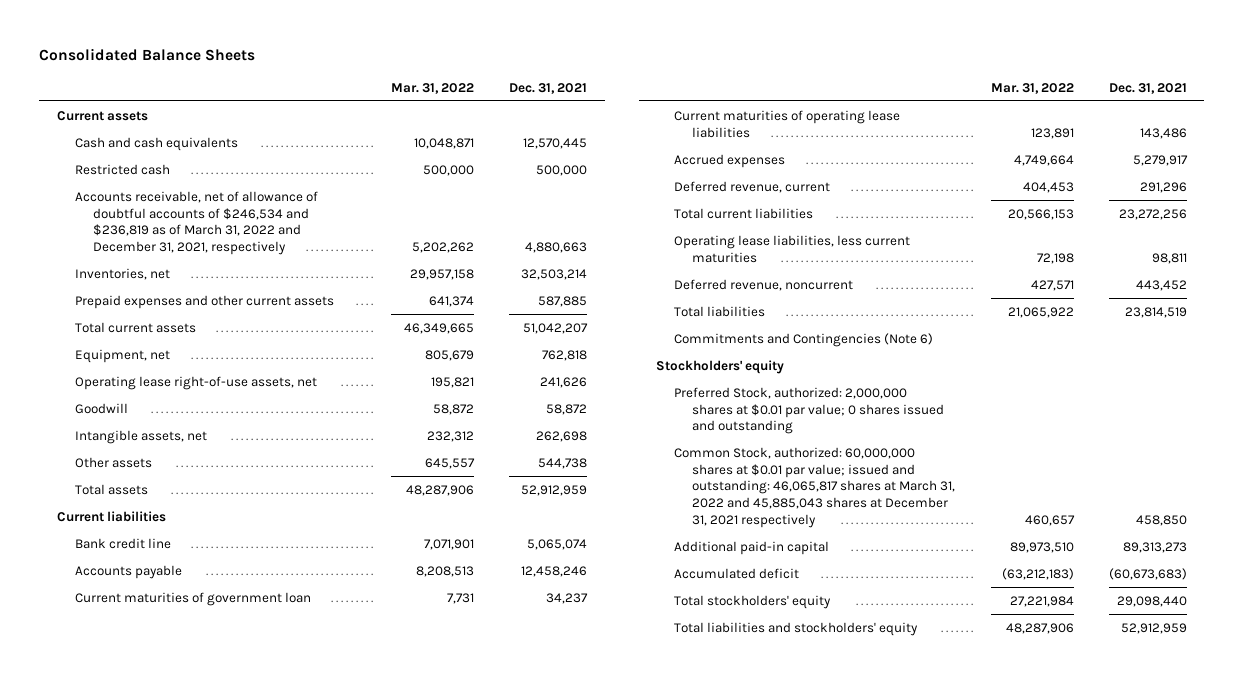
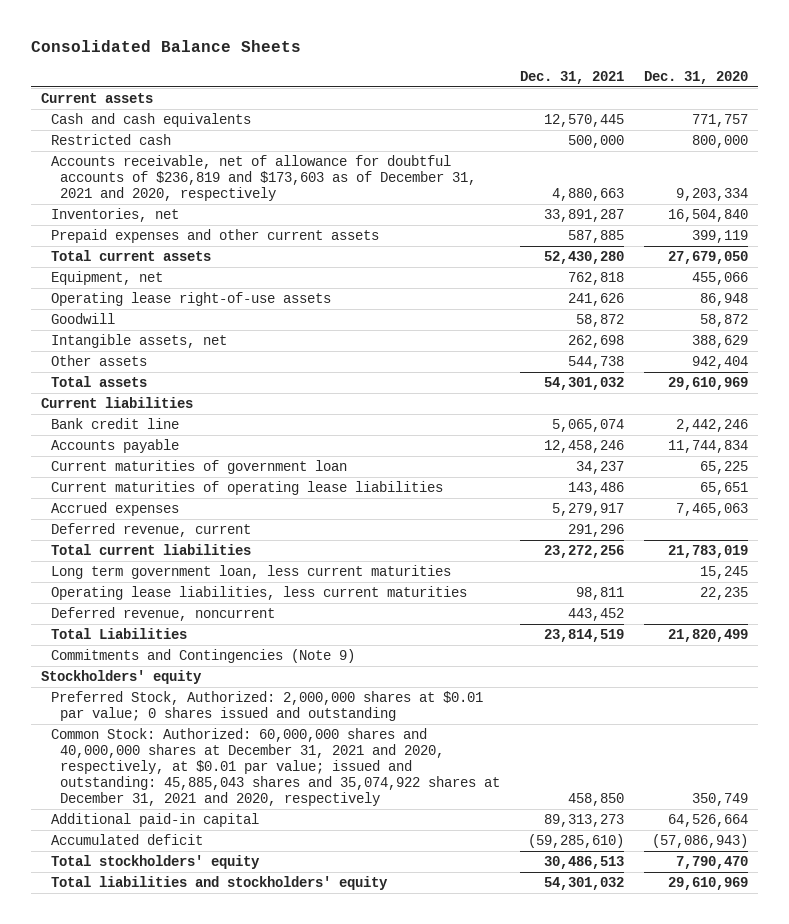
[390,82,474,94] Mar. 31, 2022 -> none
none -> [644,70,749,84] Dec. 31, 2020
[74,190,318,255] Accounts receivable, net of allowance of doubtful accounts of $246,534 and $236,819 as of March 31, 2022 and December 31, 2021, respectively -> [50,155,477,202] Accounts receivable, net of allowance for doubtful accounts of $236,819 and $173,603 as of December 31, 2021 and 2020, respectively
[521,268,588,280] 32,503,214 -> [544,209,625,223] 33,891,287
[523,322,589,334] 51,042,207 -> [544,251,625,265] 52,430,280
[74,375,317,390] Operating lease right-of-use assets, net -> [50,292,331,307] Operating lease right-of-use assets
[521,484,588,496] 52,912,959 -> [544,377,625,391] 54,301,032
none -> [50,565,451,580] Long term government loan, less current maturities
[674,305,766,317] Total liabilities -> [50,628,187,640] Total Liabilities
[674,332,934,347] Commitments and Contingencies (Note 6) -> [50,649,355,664] Commitments and Contingencies (Note 9)
[674,386,945,435] Preferred Stock, authorized: 2,000,000 shares at $0.01 par value; 0 shares issued and outstanding -> [50,691,483,722] Preferred Stock, Authorized: 2,000,000 shares at $0.01 par value; 0 shares issued and outstanding
[674,446,956,528] Common Stock, authorized: 60,000,000 shares at $0.01 par value; issued and outstanding: 46,065,817 shares at March 31, 2022 and 45,885,043 shares at December 31, 2021 respectively -> [50,728,501,807] Common Stock: Authorized: 60,000,000 shares and 40,000,000 shares at December 31, 2021 and 2020, respectively, at $0.01 par value; issued and outstanding: 45,885,043 shares and 35,074,922 shares at December 31, 2021 and 2020, respectively
[1108,567,1187,580] (60,673,683) -> [528,834,625,849] (59,285,610)
[1116,595,1187,607] 29,098,440 -> [544,856,625,870] 30,486,513
[1120,622,1187,634] 52,912,959 -> [544,877,625,891] 54,301,032

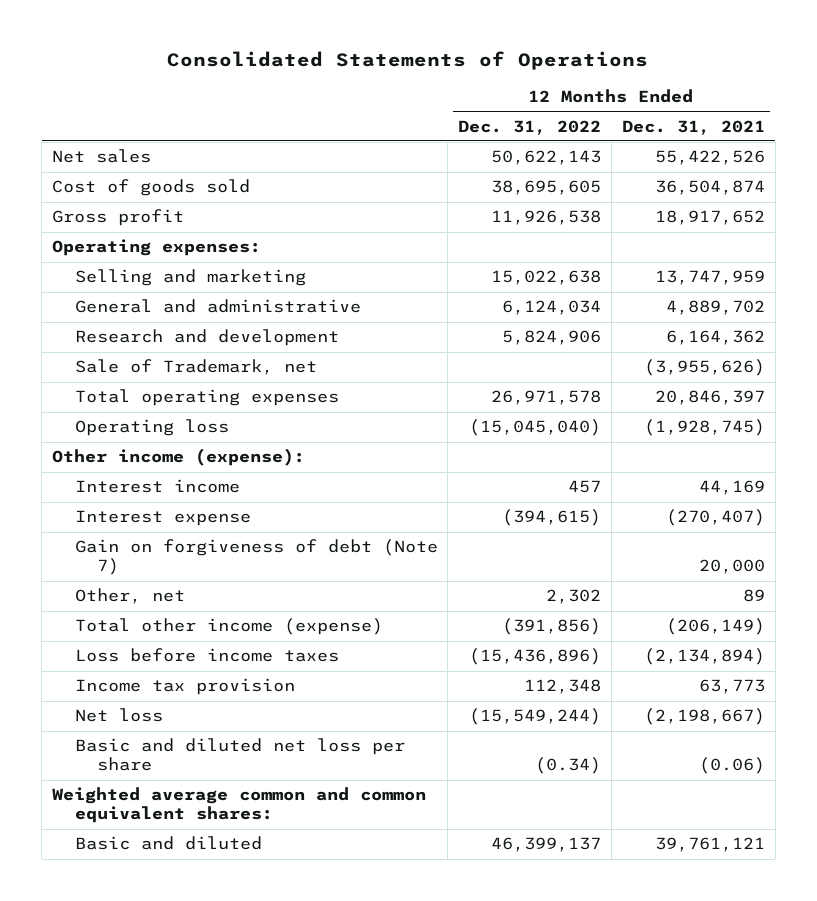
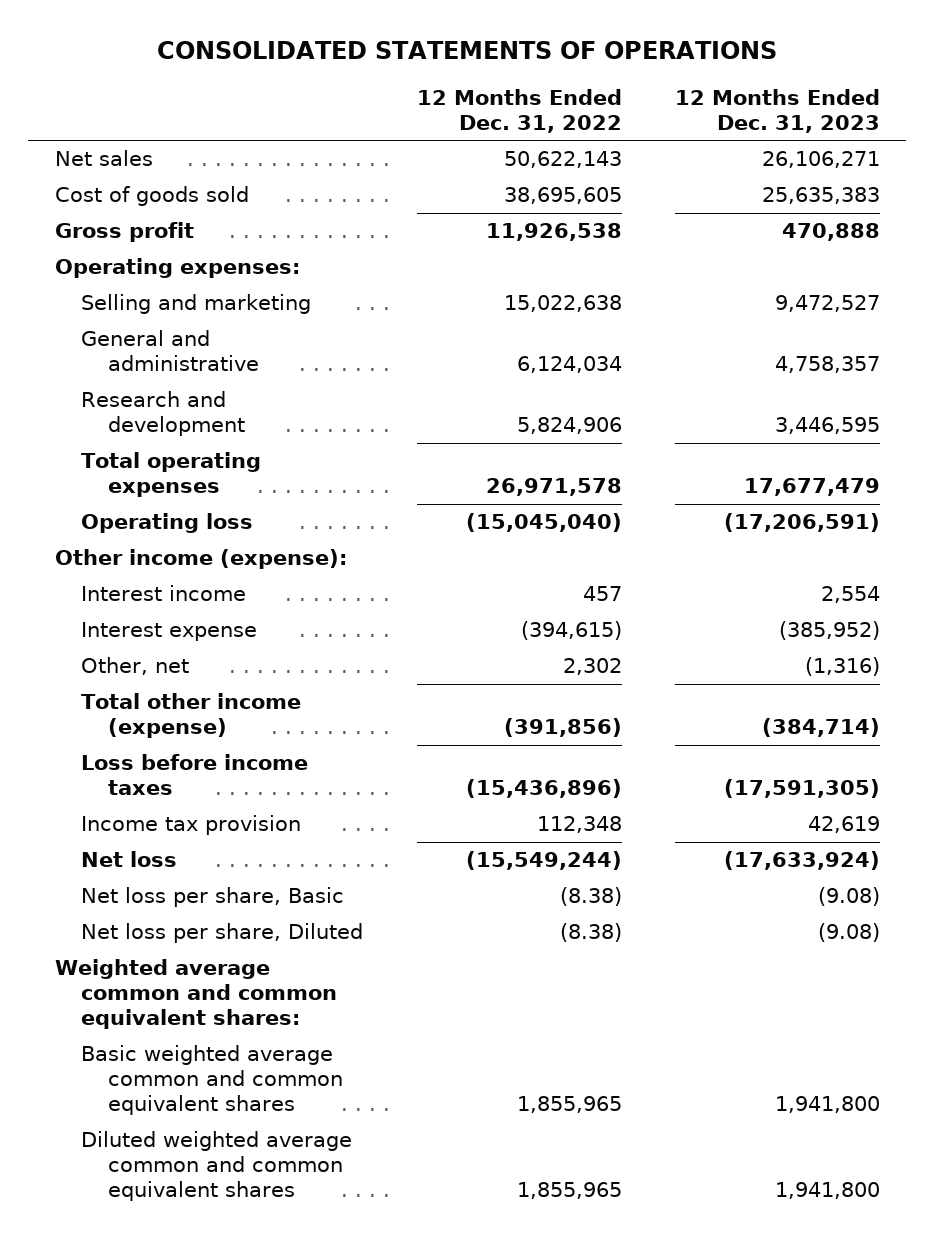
[167,51,649,71] Consolidated Statements of Operations -> [157,41,778,60] CONSOLIDATED STATEMENTS OF OPERATIONS
[621,119,765,135] Dec. 31, 2021 -> none
none -> [674,89,880,134] 12 Months Ended Dec. 31, 2023
[74,359,317,376] Sale of Trademark, net -> none
[74,539,438,576] Gain on forgiveness of debt (Note 7) -> none
[74,738,405,772] Basic and diluted net loss per share -> [81,887,345,908] Net loss per share, Basic
[535,757,602,775] (0.34) -> [559,887,622,907] (8.38)
none -> [81,923,364,944] Net loss per share, Diluted
[74,836,262,851] Basic and diluted -> [81,1045,343,1116] Basic weighted average common and common equivalent shares
[491,837,602,853] 46,399,137 -> [516,1096,622,1114] 1,855,965
none -> [81,1131,353,1202] Diluted weighted average common and common equivalent shares

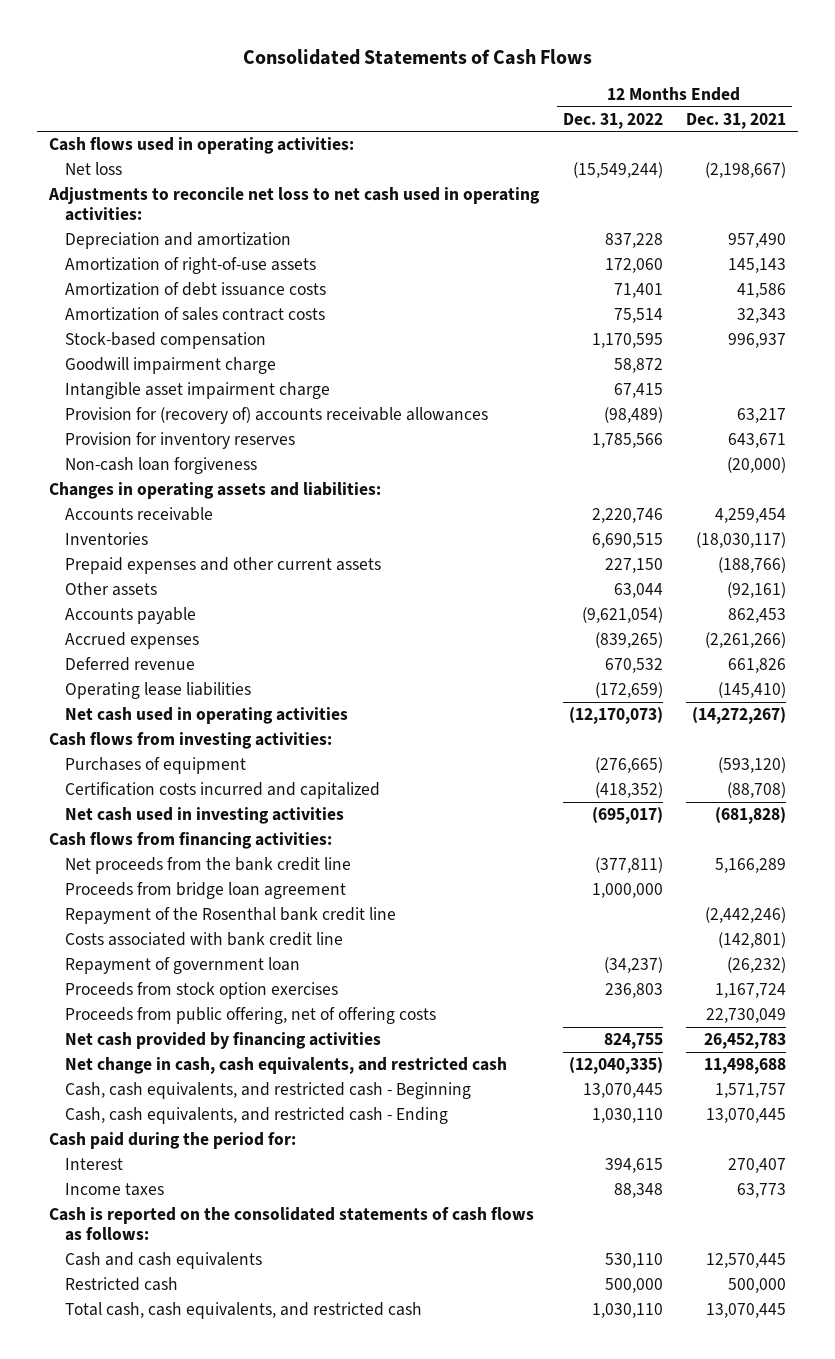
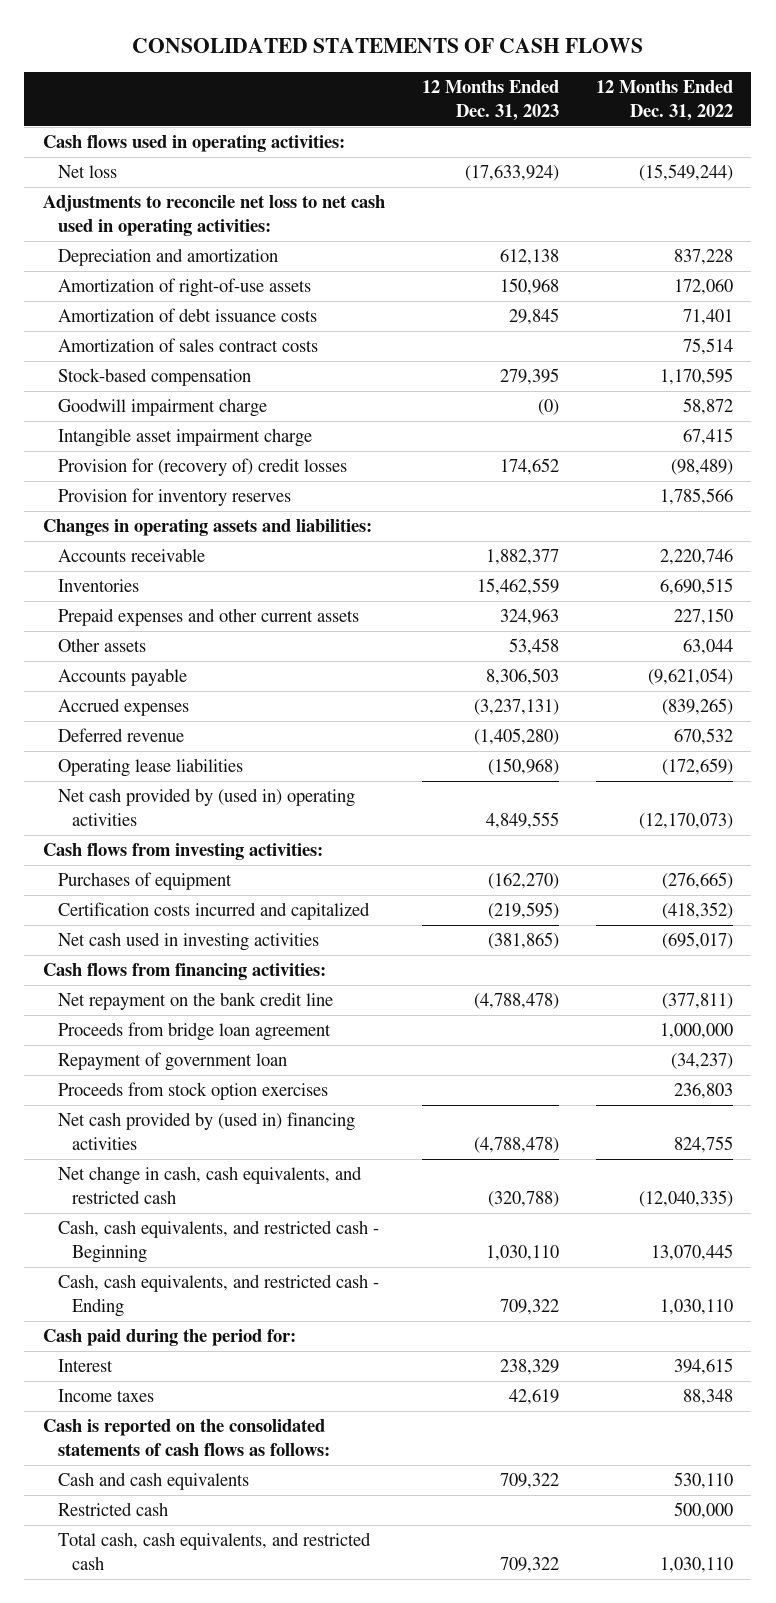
[242,49,592,66] Consolidated Statements of Cash Flows -> [131,38,643,54] CONSOLIDATED STATEMENTS OF CASH FLOWS
[686,112,787,129] Dec. 31, 2021 -> none
none -> [421,80,559,121] 12 Months Ended Dec. 31, 2023
[65,407,489,425] Provision for (recovery of) accounts receivable allowances -> [57,458,347,477] Provision for (recovery of) credit losses
[65,457,258,475] Non-cash loan forgiveness -> none
[65,707,349,725] Net cash used in operating activities -> [57,788,355,826] Net cash provided by (used in) operating activities
[65,857,352,875] Net proceeds from the bank credit line -> [57,992,333,1011] Net repayment on the bank credit line
[65,907,397,925] Repayment of the Rosenthal bank credit line -> none
[65,932,344,947] Costs associated with bank credit line -> none
[65,1007,437,1025] Proceeds from public offering, net of offering costs -> none
[65,1032,382,1050] Net cash provided by financing activities -> [57,1112,355,1150] Net cash provided by (used in) financing activities

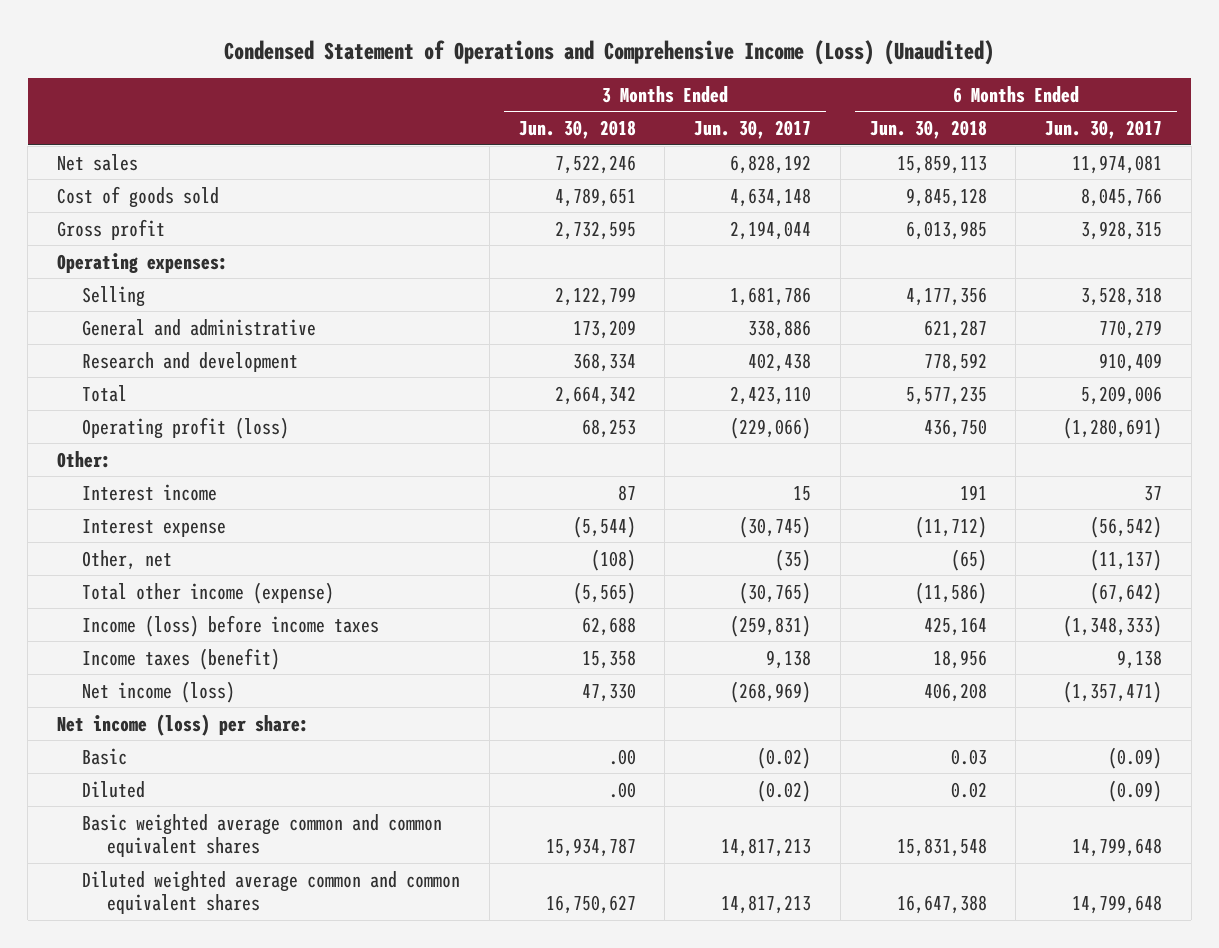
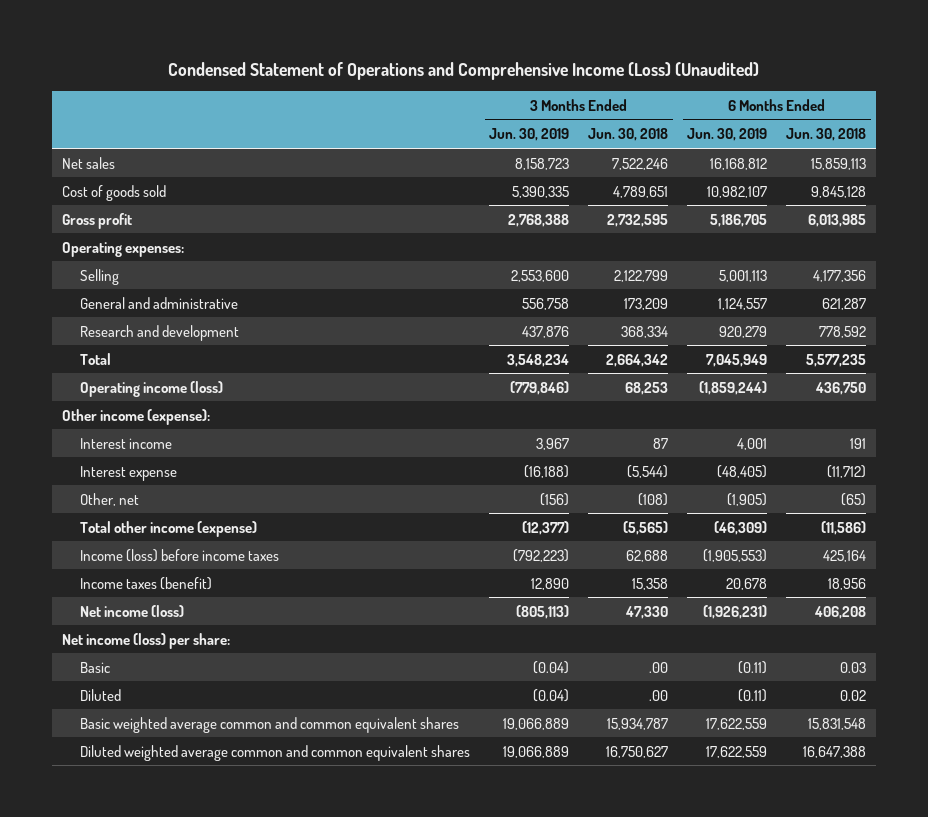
[694,120,812,140] Jun. 30, 2017 -> none
[1044,120,1162,140] Jun. 30, 2017 -> none
none -> [489,128,570,142] Jun. 30, 2019
none -> [687,128,768,142] Jun. 30, 2019
[82,416,290,439] Operating profit (loss) -> [80,380,224,397] Operating income (loss)
[56,450,111,468] Other: -> [61,408,210,425] Other income (expense):

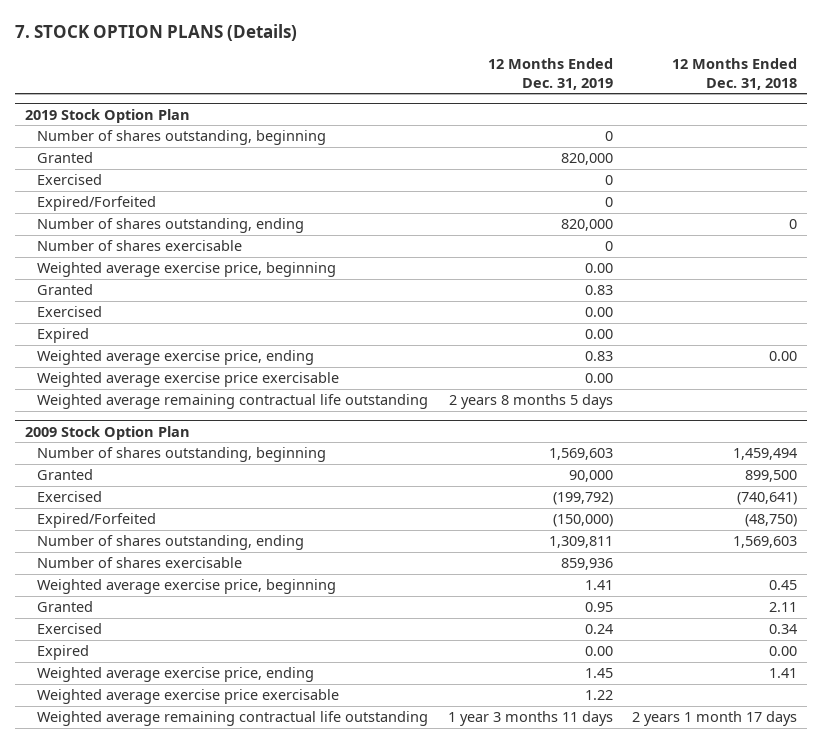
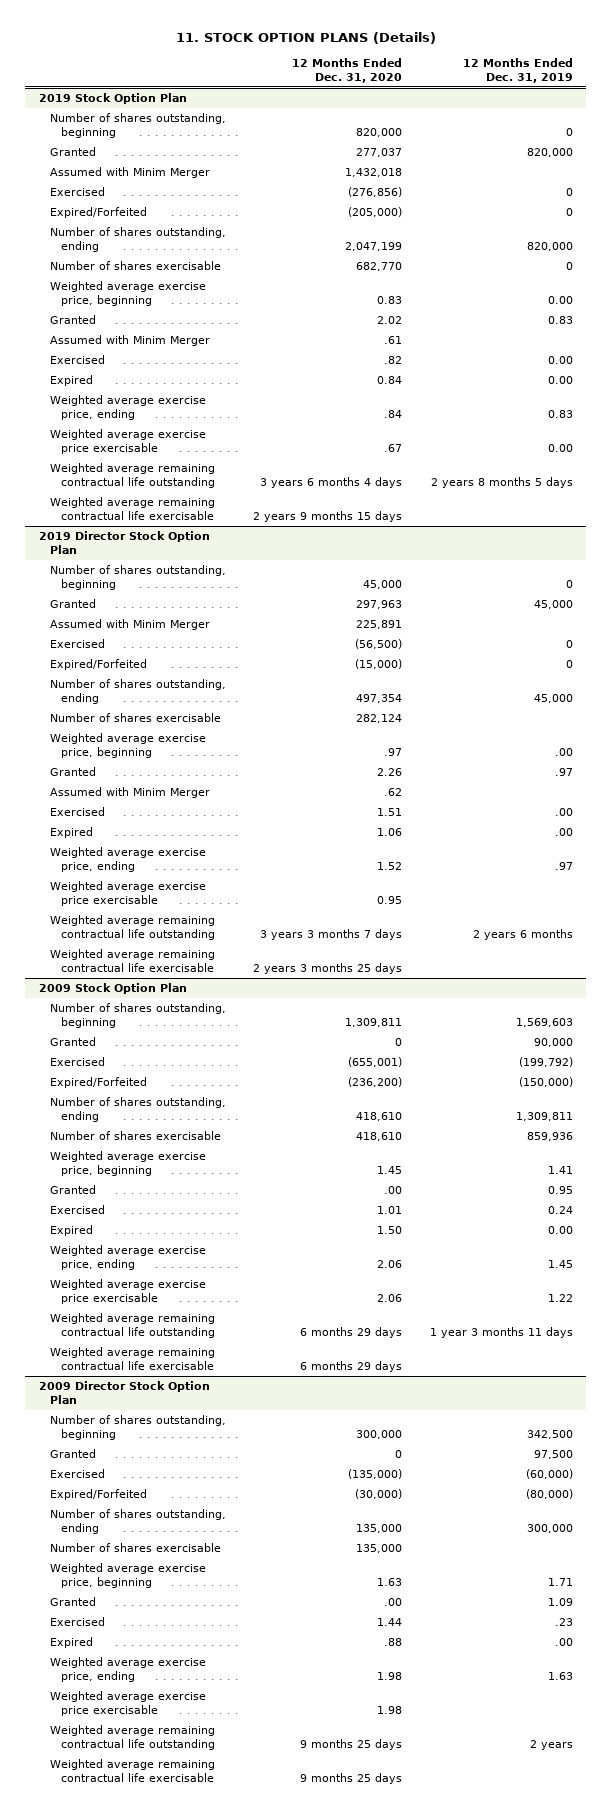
[15,24,298,42] 7. STOCK OPTION PLANS (Details) -> [175,32,436,45] 11. STOCK OPTION PLANS (Details)
[672,58,798,90] 12 Months Ended Dec. 31, 2018 -> none
none -> [292,58,403,84] 12 Months Ended Dec. 31, 2020
none -> [49,167,210,179] Assumed with Minim Merger
none -> [49,335,210,347] Assumed with Minim Merger
none -> [49,497,215,520] Weighted average remaining contractual life exercisable
none -> [38,531,210,554] 2019 Director Stock Option Plan
none -> [49,565,226,590] Number of shares outstanding, beginning
none -> [49,599,96,609] Granted
none -> [49,619,210,631] Assumed with Minim Merger
none -> [49,639,105,649] Exercised
none -> [49,659,147,671] Expired/Forfeited
none -> [49,679,226,704] Number of shares outstanding, ending
none -> [49,713,221,723] Number of shares exercisable
none -> [49,733,206,758] Weighted average exercise price, beginning
none -> [49,767,96,777] Granted
none -> [49,787,210,799] Assumed with Minim Merger
none -> [49,807,105,817] Exercised
none -> [49,827,93,839] Expired
none -> [49,847,206,872] Weighted average exercise price, ending
none -> [49,881,206,906] Weighted average exercise price exercisable
none -> [49,915,215,940] Weighted average remaining contractual life outstanding
none -> [49,949,215,972] Weighted average remaining contractual life exercisable
none -> [49,1347,215,1370] Weighted average remaining contractual life exercisable
none -> [38,1381,210,1404] 2009 Director Stock Option Plan
none -> [49,1415,226,1440] Number of shares outstanding, beginning
none -> [49,1449,96,1459] Granted
none -> [49,1469,105,1479] Exercised
none -> [49,1489,147,1501] Expired/Forfeited
none -> [49,1509,226,1534] Number of shares outstanding, ending
none -> [49,1543,221,1553] Number of shares exercisable
none -> [49,1563,206,1588] Weighted average exercise price, beginning
none -> [49,1597,96,1607] Granted
none -> [49,1617,105,1627] Exercised
none -> [49,1637,93,1649] Expired
none -> [49,1657,206,1682] Weighted average exercise price, ending
none -> [49,1691,206,1716] Weighted average exercise price exercisable
none -> [49,1725,215,1750] Weighted average remaining contractual life outstanding
none -> [49,1759,215,1782] Weighted average remaining contractual life exercisable

